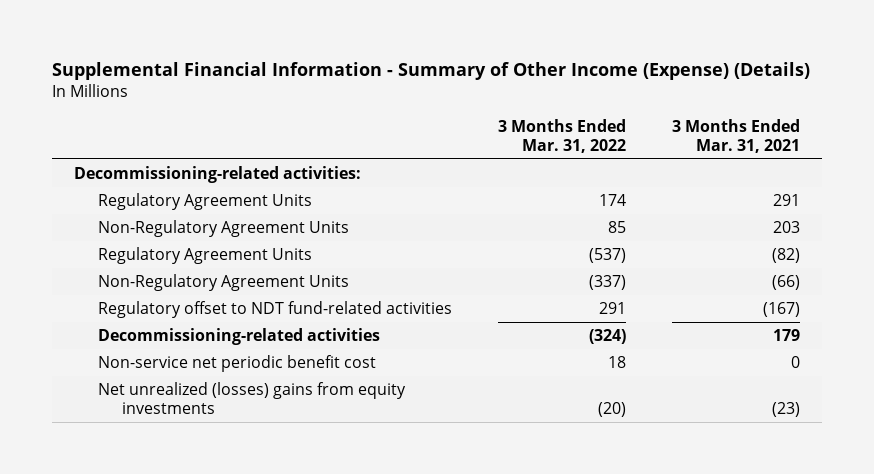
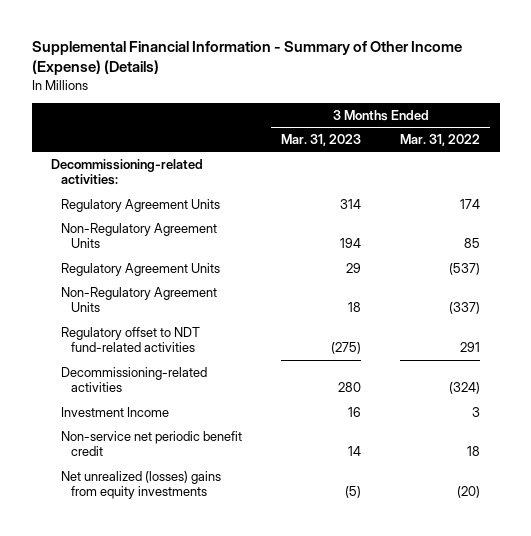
[671,119,800,153] 3 Months Ended Mar. 31, 2021 -> none
none -> [281,133,362,146] Mar. 31, 2023
none -> [61,406,170,417] Investment Income
[98,354,377,372] Non-service net periodic benefit cost -> [61,430,243,457] Non-service net periodic benefit credit

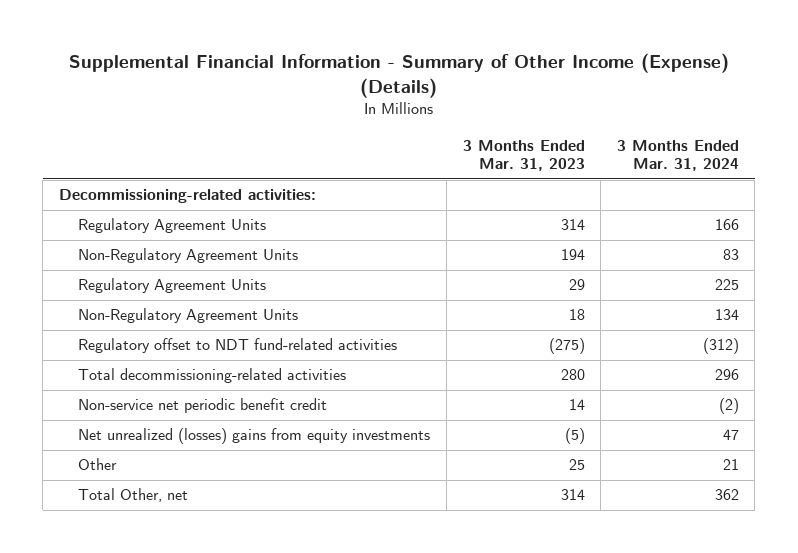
[400,133,481,146] Mar. 31, 2022 -> none
none -> [616,139,739,172] 3 Months Ended Mar. 31, 2024
[61,406,170,417] Investment Income -> none
[61,366,208,393] Decommissioning-related activities -> [78,368,347,384] Total decommissioning-related activities
none -> [78,458,118,471] Other
none -> [78,488,189,503] Total Other, net

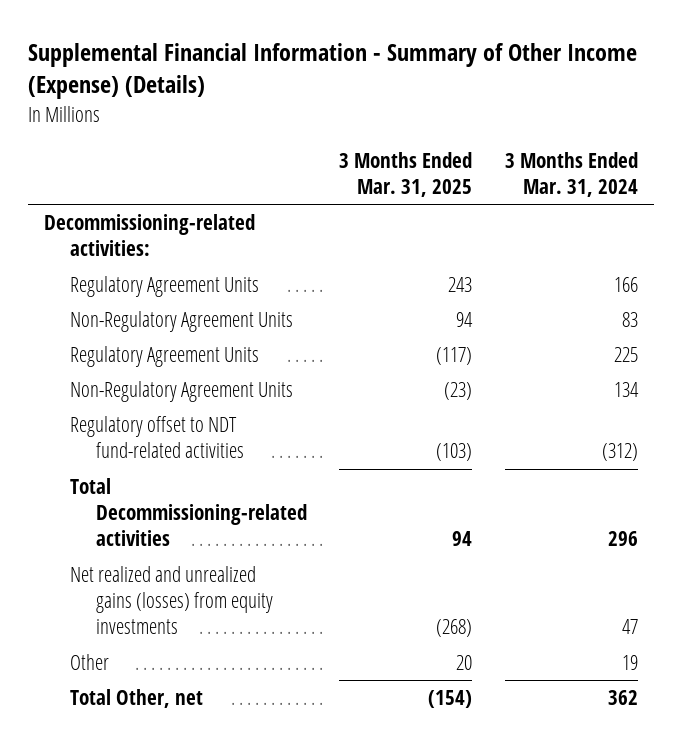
[462,139,585,172] 3 Months Ended Mar. 31, 2023 -> none
none -> [339,151,473,197] 3 Months Ended Mar. 31, 2025
[78,398,328,414] Non-service net periodic benefit credit -> none
[78,368,347,384] Total decommissioning-related activities -> [69,478,307,547] Total Decommissioning-related activities
[78,428,431,445] Net unrealized (losses) gains from equity investments -> [69,566,273,635] Net realized and unrealized gains (losses) from equity investments
[722,459,739,471] 21 -> [621,655,638,671] 19

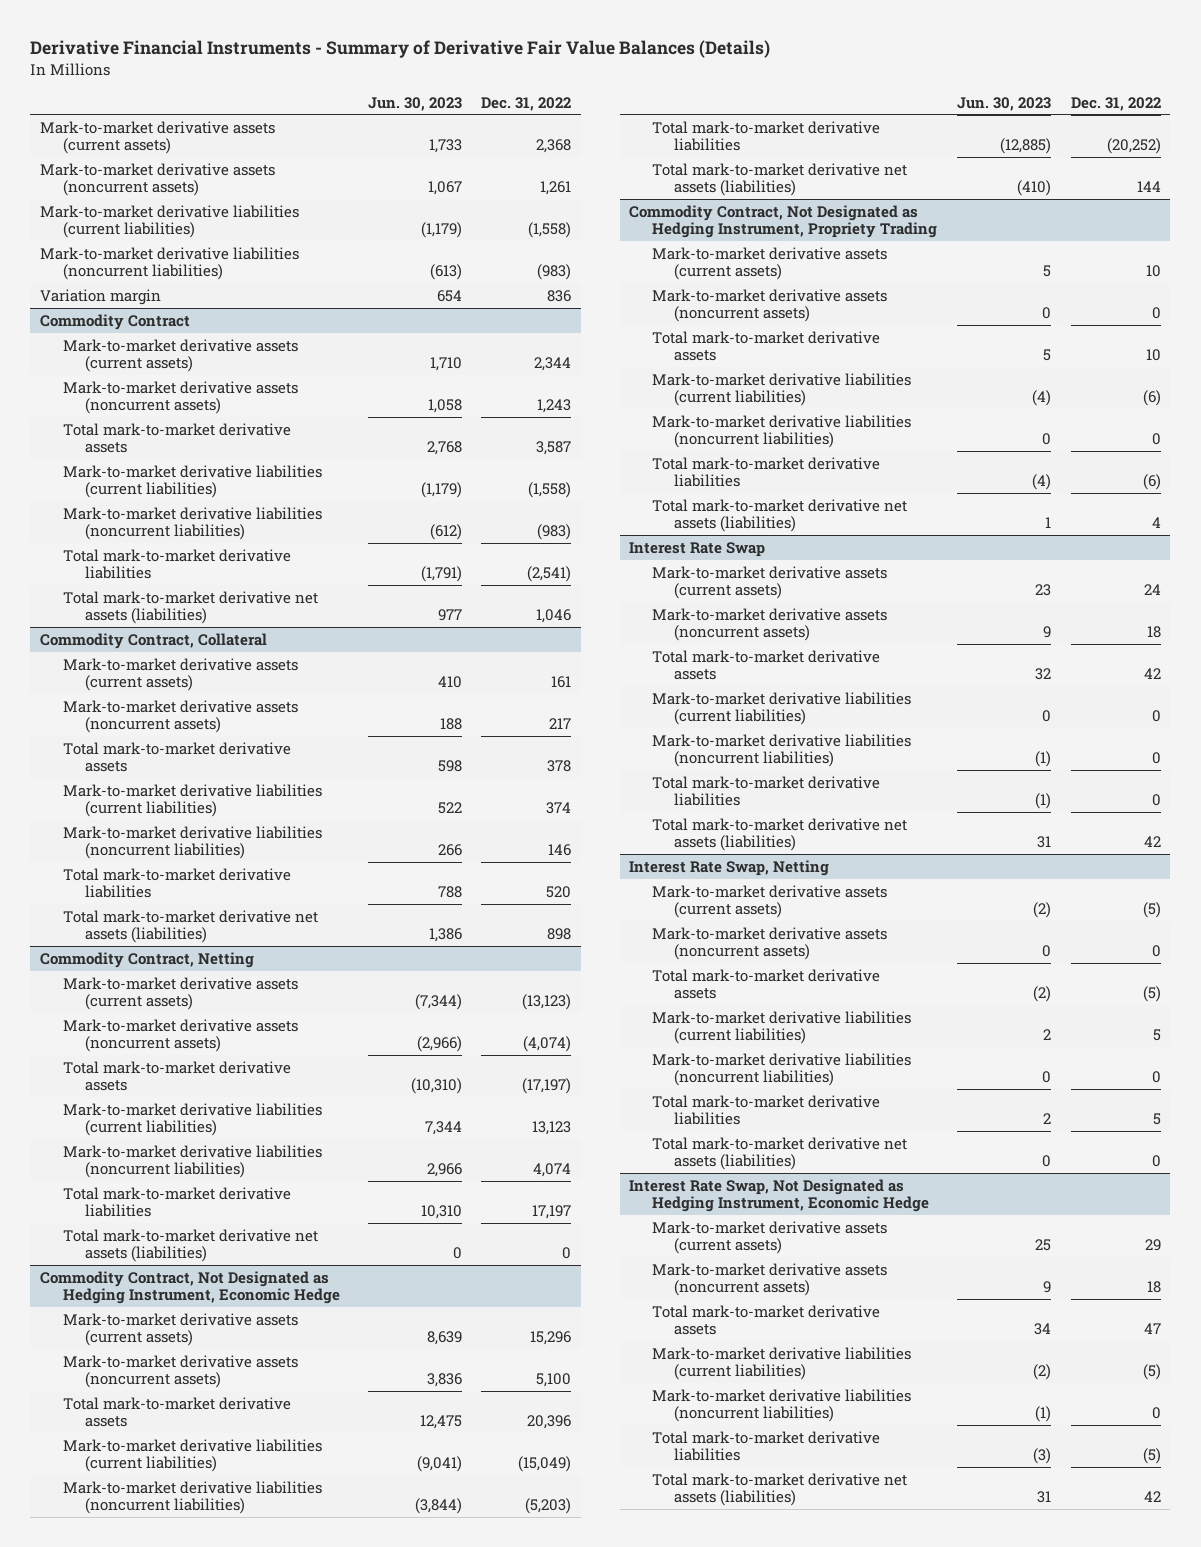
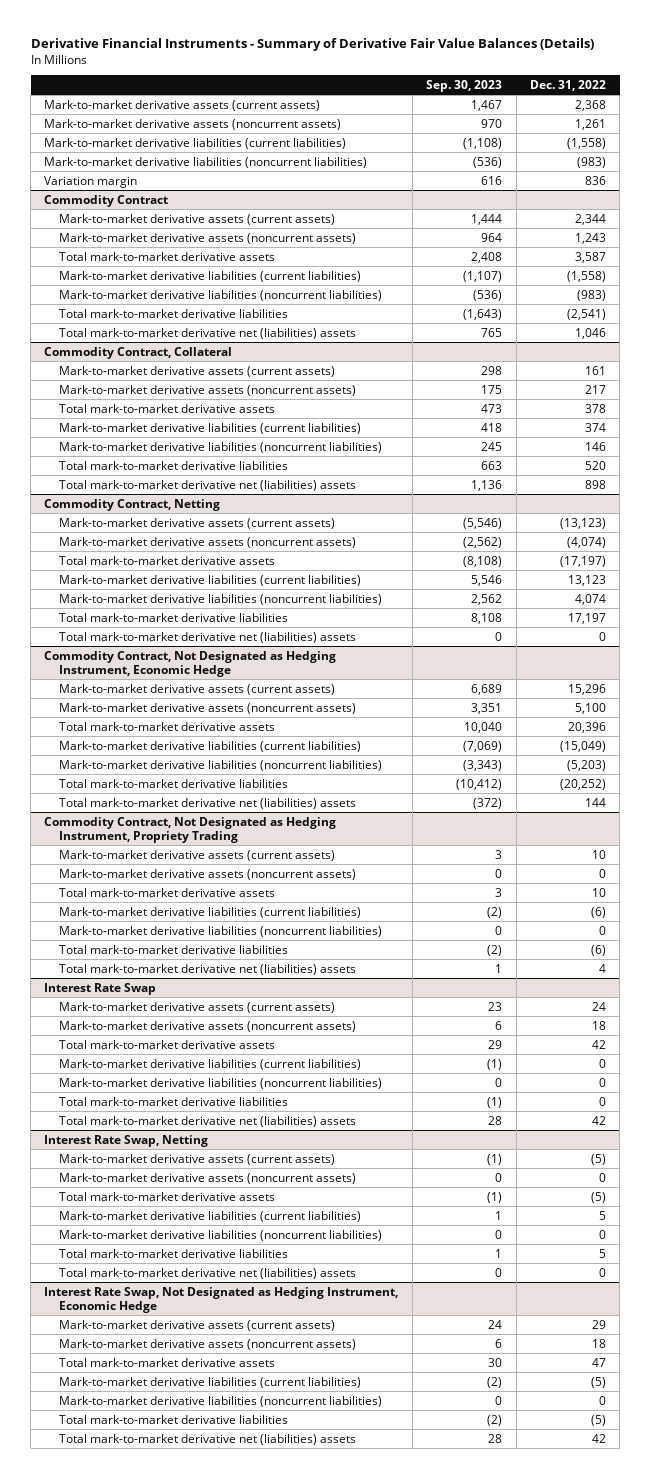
[367,96,462,111] Jun. 30, 2023 -> none
none -> [426,79,503,92] Sep. 30, 2023
[62,590,318,625] Total mark-to-market derivative net assets (liabilities) -> [59,327,357,339] Total mark-to-market derivative net (liabilities) assets
[62,909,318,944] Total mark-to-market derivative net assets (liabilities) -> [59,479,357,491] Total mark-to-market derivative net (liabilities) assets
[62,1228,318,1263] Total mark-to-market derivative net assets (liabilities) -> [59,631,357,643] Total mark-to-market derivative net (liabilities) assets
[651,162,907,197] Total mark-to-market derivative net assets (liabilities) -> [59,797,357,809] Total mark-to-market derivative net (liabilities) assets
[651,498,907,533] Total mark-to-market derivative net assets (liabilities) -> [59,963,357,975] Total mark-to-market derivative net (liabilities) assets
[651,817,907,852] Total mark-to-market derivative net assets (liabilities) -> [59,1115,357,1127] Total mark-to-market derivative net (liabilities) assets
[651,1136,907,1171] Total mark-to-market derivative net assets (liabilities) -> [59,1267,357,1279] Total mark-to-market derivative net (liabilities) assets
[651,1472,907,1507] Total mark-to-market derivative net assets (liabilities) -> [59,1433,357,1445] Total mark-to-market derivative net (liabilities) assets

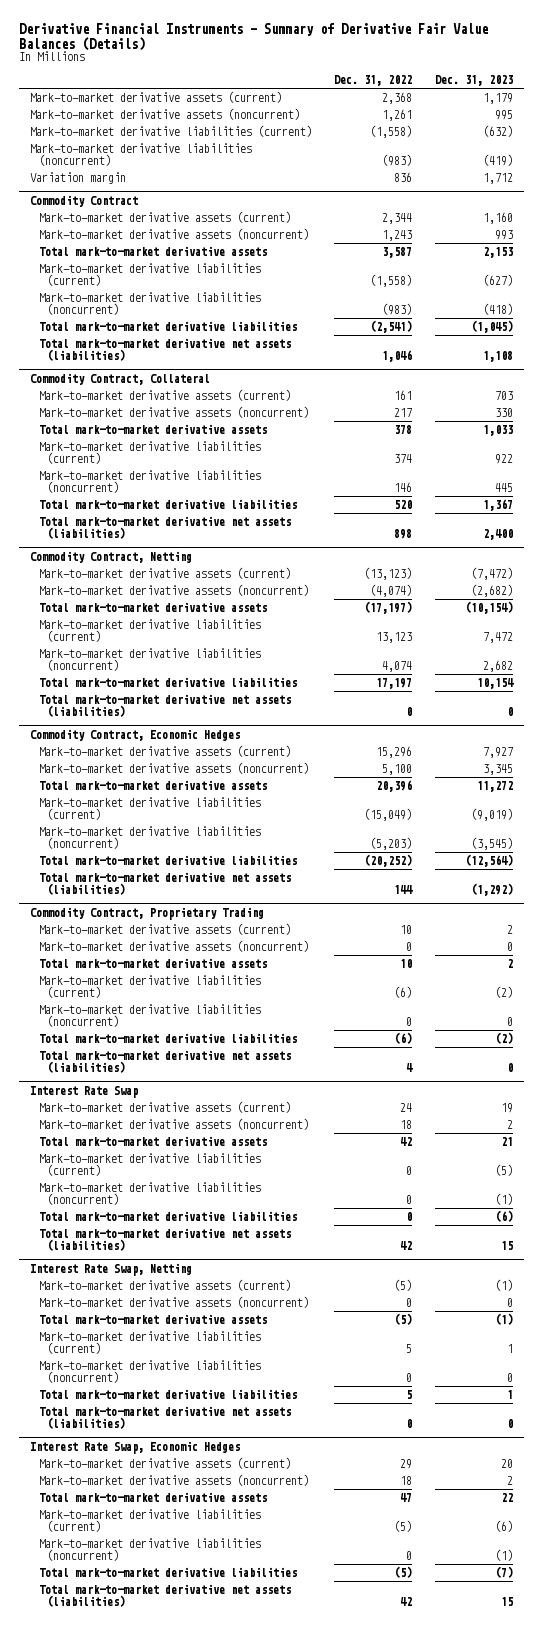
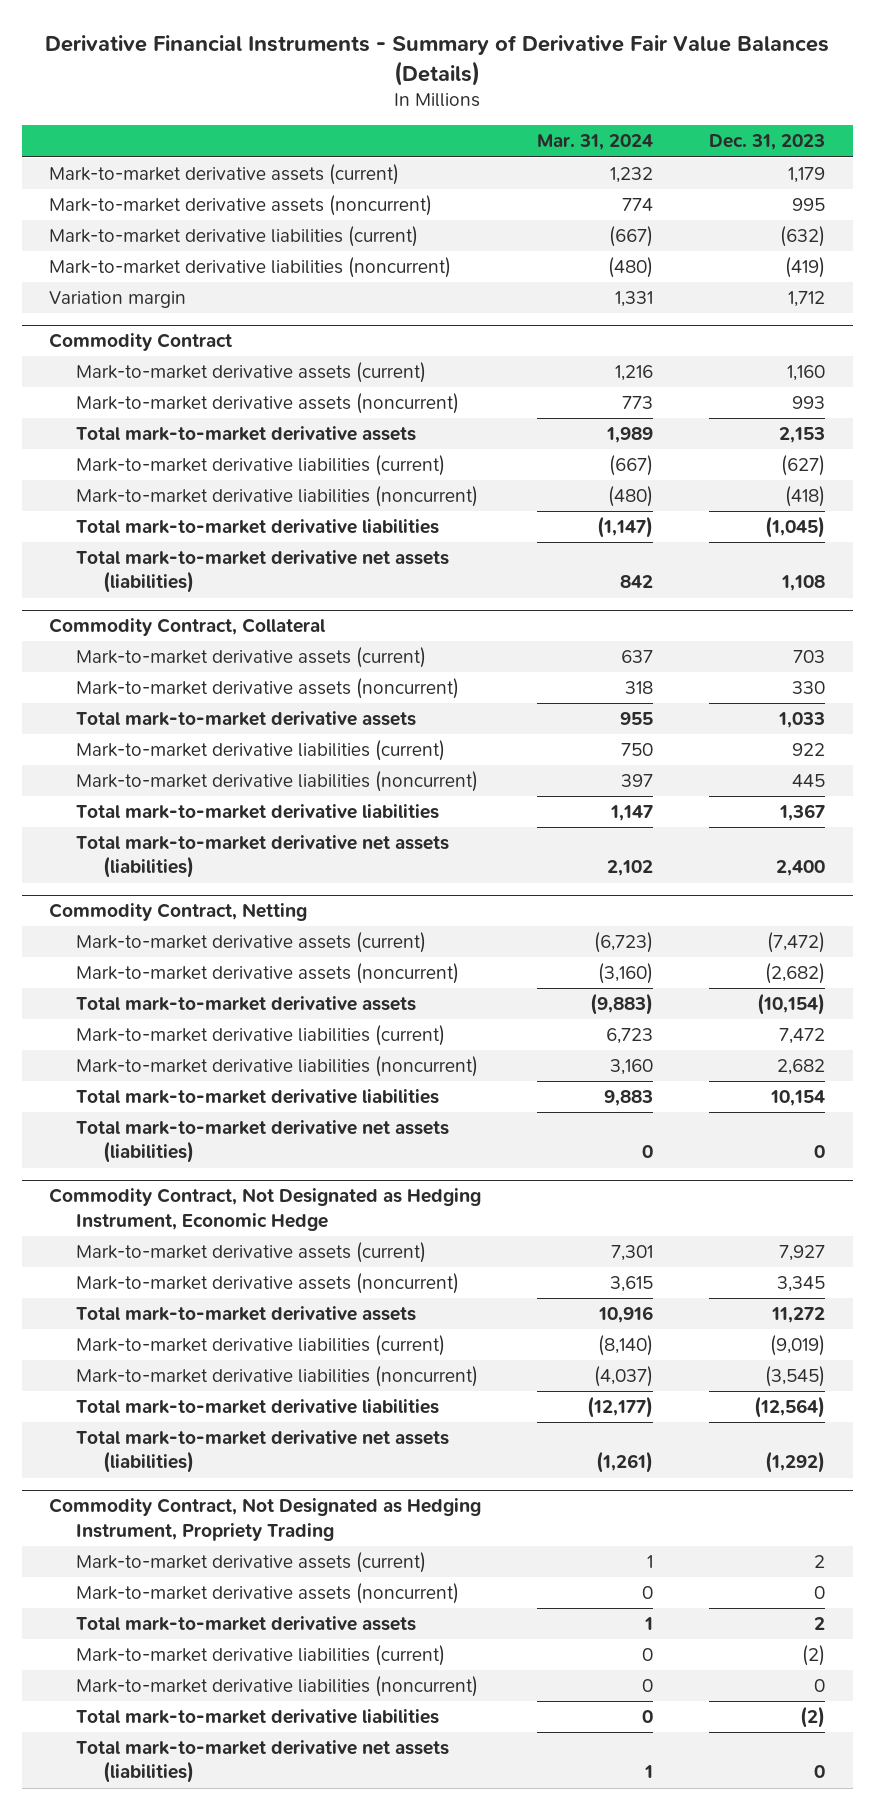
[334,75,413,87] Dec. 31, 2022 -> none
none -> [537,134,654,151] Mar. 31, 2024
[30,728,241,741] Commodity Contract, Economic Hedges -> none
none -> [49,1188,482,1231] Commodity Contract, Not Designated as Hedging Instrument, Economic Hedge
[30,906,265,920] Commodity Contract, Proprietary Trading -> none
none -> [49,1498,482,1541] Commodity Contract, Not Designated as Hedging Instrument, Propriety Trading
[30,1085,139,1098] Interest Rate Swap -> none
[38,1101,291,1114] Mark-to-market derivative assets (current) -> none
[38,1118,309,1131] Mark-to-market derivative assets (noncurrent) -> none
[38,1136,267,1147] Total mark-to-market derivative assets -> none
[38,1153,261,1176] Mark-to-market derivative liabilities (current) -> none
[38,1182,261,1205] Mark-to-market derivative liabilities (noncurrent) -> none
[38,1211,297,1222] Total mark-to-market derivative liabilities -> none
[38,1228,291,1251] Total mark-to-market derivative net assets (liabilities) -> none
[30,1262,193,1276] Interest Rate Swap, Netting -> none
[38,1279,291,1292] Mark-to-market derivative assets (current) -> none
[38,1296,309,1309] Mark-to-market derivative assets (noncurrent) -> none
[38,1314,267,1325] Total mark-to-market derivative assets -> none
[38,1331,261,1354] Mark-to-market derivative liabilities (current) -> none
[38,1360,261,1383] Mark-to-market derivative liabilities (noncurrent) -> none
[38,1389,297,1400] Total mark-to-market derivative liabilities -> none
[38,1406,291,1429] Total mark-to-market derivative net assets (liabilities) -> none
[30,1440,241,1454] Interest Rate Swap, Economic Hedges -> none
[38,1457,291,1470] Mark-to-market derivative assets (current) -> none
[38,1474,309,1487] Mark-to-market derivative assets (noncurrent) -> none
[38,1492,267,1503] Total mark-to-market derivative assets -> none
[38,1509,261,1532] Mark-to-market derivative liabilities (current) -> none
[38,1538,261,1561] Mark-to-market derivative liabilities (noncurrent) -> none
[38,1567,297,1578] Total mark-to-market derivative liabilities -> none
[38,1584,291,1607] Total mark-to-market derivative net assets (liabilities) -> none

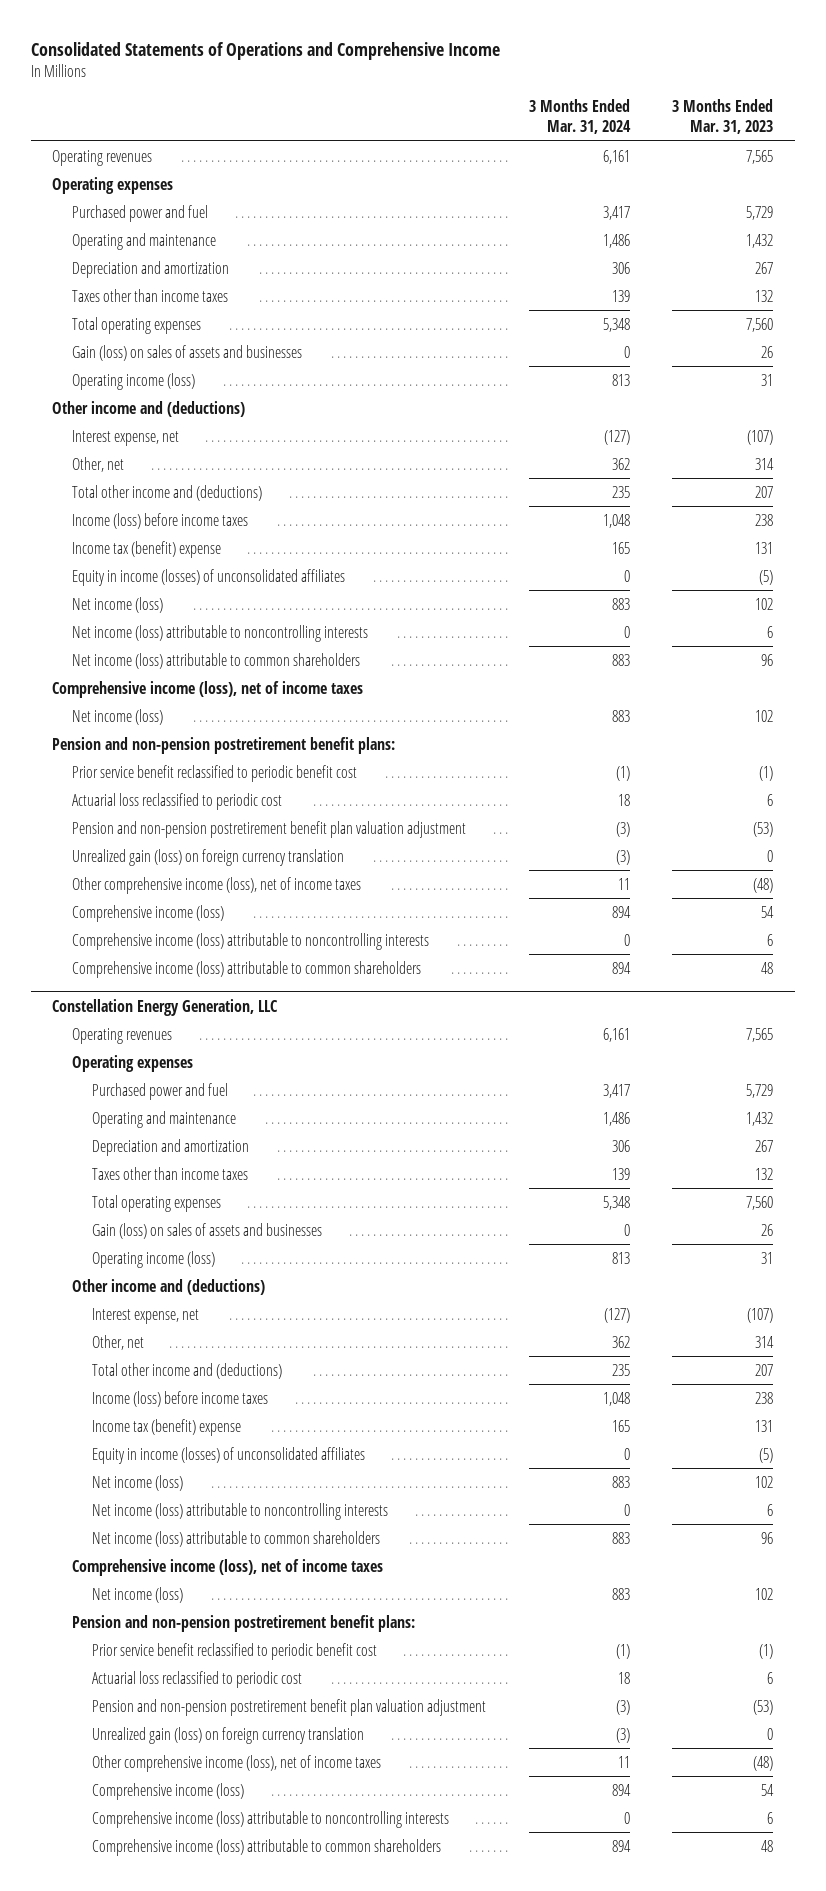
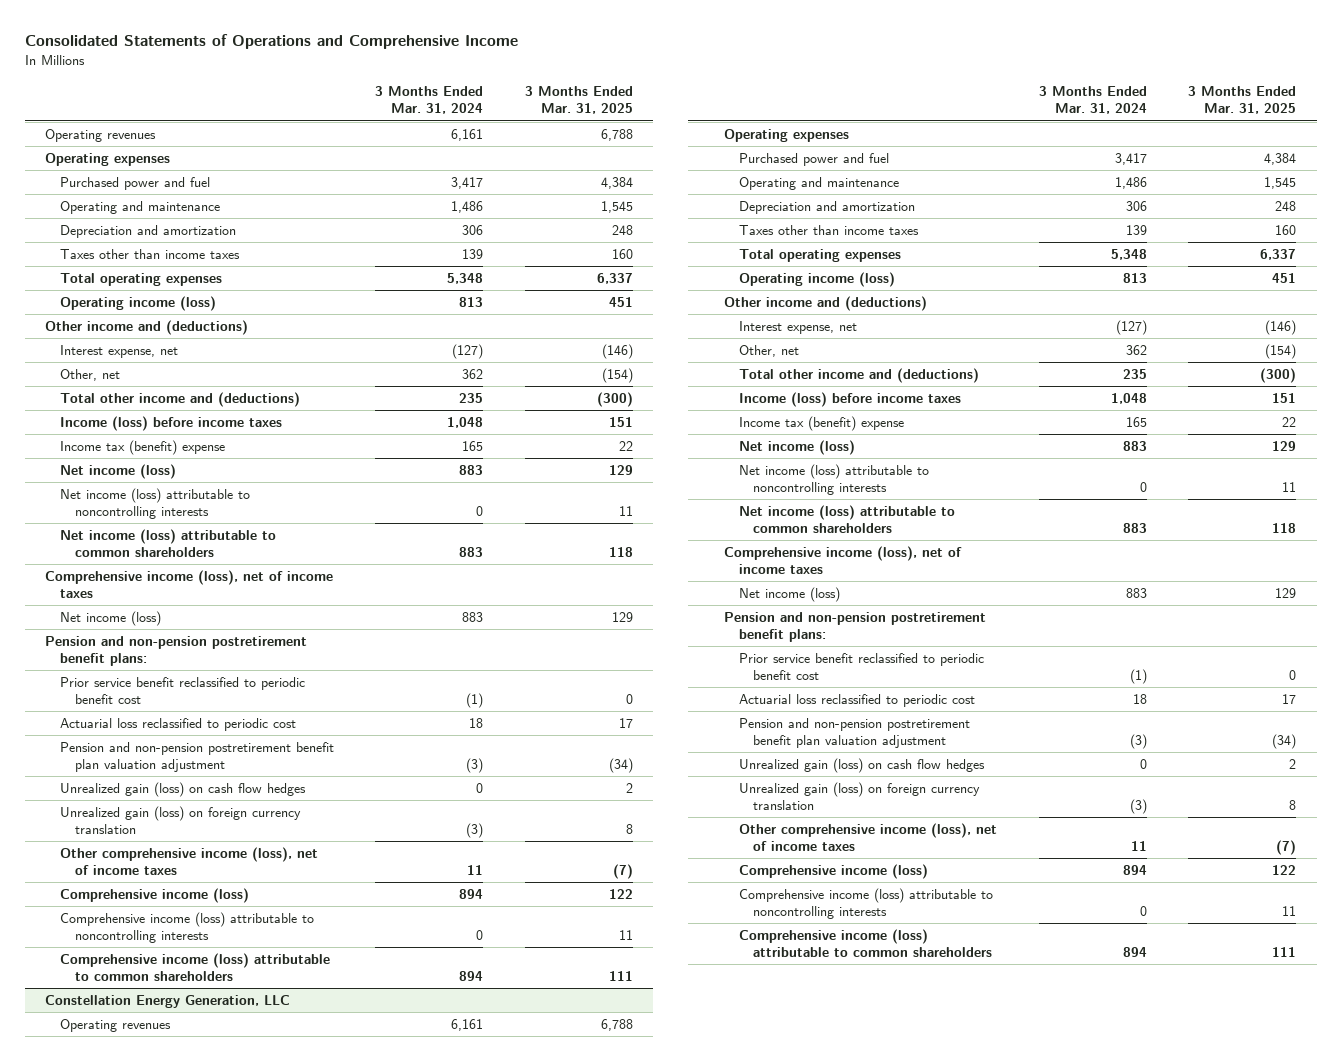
[672,99,774,134] 3 Months Ended Mar. 31, 2023 -> none
none -> [524,86,633,115] 3 Months Ended Mar. 31, 2025
[72,344,303,361] Gain (loss) on sales of assets and businesses -> none
[72,568,346,586] Equity in income (losses) of unconsolidated affiliates -> none
none -> [60,782,307,798] Unrealized gain (loss) on cash flow hedges
[92,1222,323,1239] Gain (loss) on sales of assets and businesses -> none
[92,1446,366,1464] Equity in income (losses) of unconsolidated affiliates -> none
none -> [738,758,985,774] Unrealized gain (loss) on cash flow hedges

